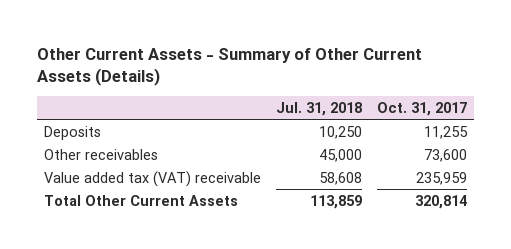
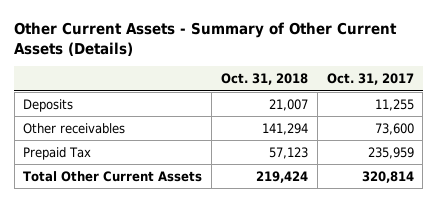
[275,101,362,116] Jul. 31, 2018 -> none
none -> [220,73,308,86] Oct. 31, 2018
[44,170,262,187] Value added tax (VAT) receivable -> [23,146,92,160] Prepaid Tax

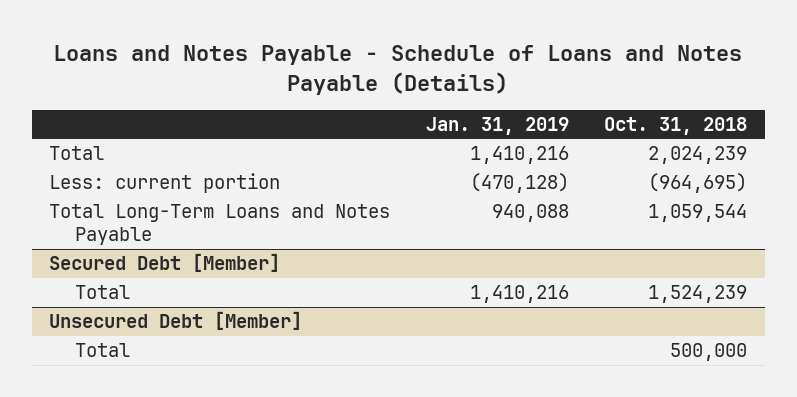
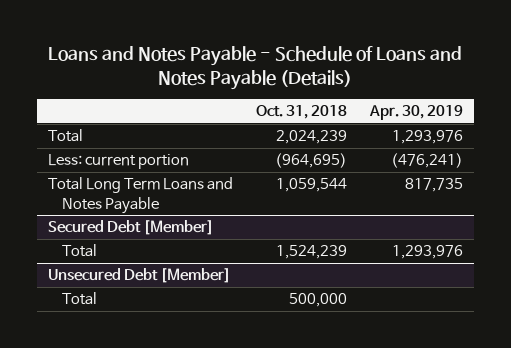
[425,116,569,135] Jan. 31, 2019 -> none
none -> [368,105,463,121] Apr. 30, 2019
[49,204,391,246] Total Long-Term Loans and Notes Payable -> [48,177,234,214] Total Long Term Loans and Notes Payable

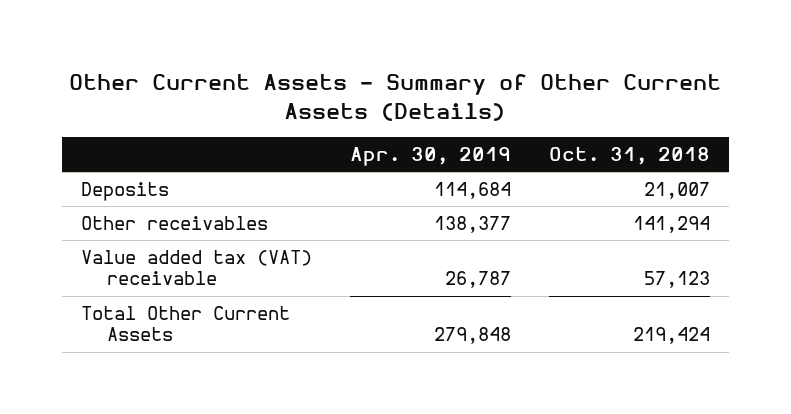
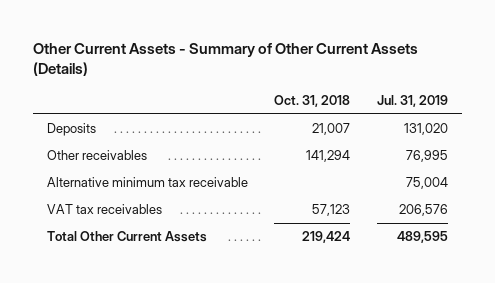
[349,147,511,167] Apr. 30, 2019 -> none
none -> [377,95,449,108] Jul. 31, 2019
none -> [46,177,248,188] Alternative minimum tax receivable
[80,250,312,286] Value added tax (VAT) receivable -> [46,204,162,215] VAT tax receivables

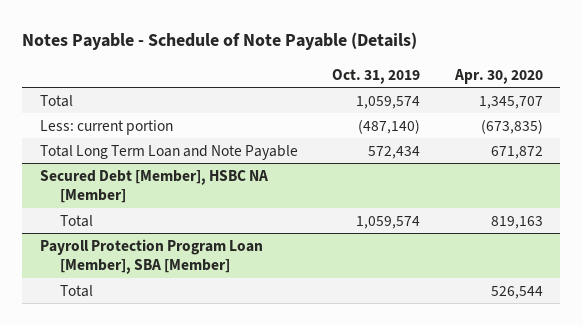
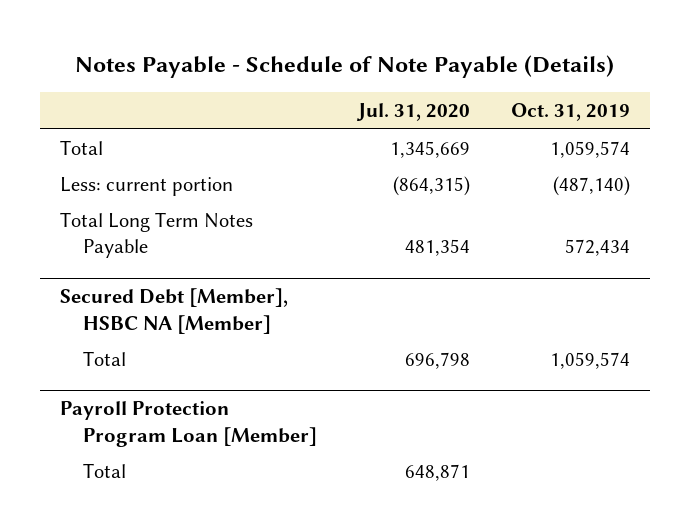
[453,68,543,84] Apr. 30, 2020 -> none
none -> [356,103,471,122] Jul. 31, 2020
[39,144,298,160] Total Long Term Loan and Note Payable -> [60,211,254,259] Total Long Term Notes Payable
[39,238,263,275] Payroll Protection Program Loan [Member], SBA [Member] -> [60,401,318,447] Payroll Protection Program Loan [Member]

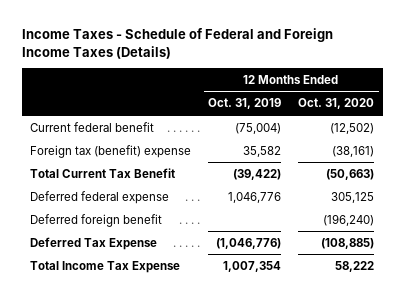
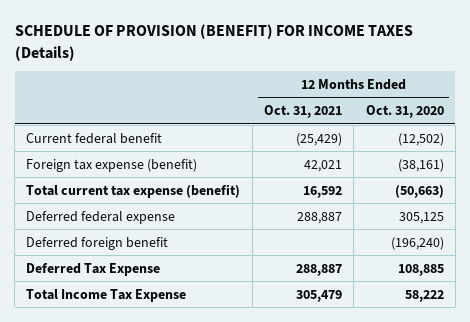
[21,28,333,59] Income Taxes - Schedule of Federal and Foreign Income Taxes (Details) -> [14,24,413,61] SCHEDULE OF PROVISION (BENEFIT) FOR INCOME TAXES (Details)
[208,98,282,110] Oct. 31, 2019 -> none
none -> [264,105,343,119] Oct. 31, 2021
[30,144,192,158] Foreign tax (benefit) expense -> [26,158,198,172] Foreign tax expense (benefit)
[30,167,176,178] Total Current Tax Benefit -> [26,183,241,198] Total current tax expense (benefit)
[321,237,375,249] (108,885) -> [397,263,444,276] 108,885

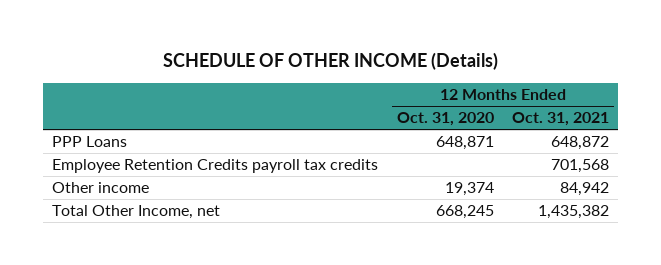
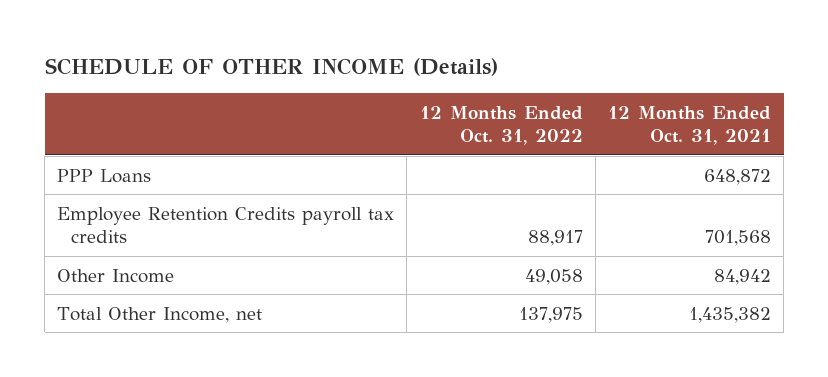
[396,112,494,127] Oct. 31, 2020 -> none
none -> [419,105,583,146] 12 Months Ended Oct. 31, 2022
[52,182,150,194] Other income -> [57,268,175,283] Other Income

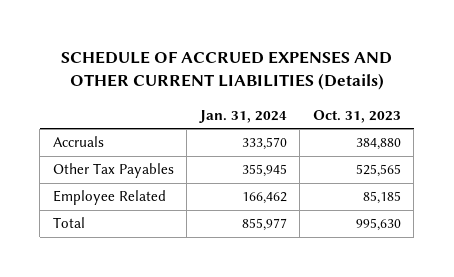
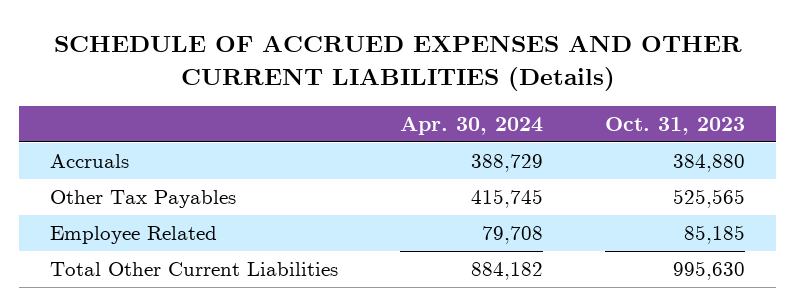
[198,109,287,123] Jan. 31, 2024 -> none
none -> [400,115,544,135] Apr. 30, 2024
[52,217,85,229] Total -> [50,262,339,277] Total Other Current Liabilities

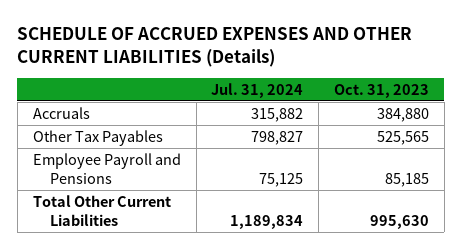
[400,115,544,135] Apr. 30, 2024 -> none
none -> [211,82,304,98] Jul. 31, 2024
[50,226,218,245] Employee Related -> [32,152,181,184] Employee Payroll and Pensions

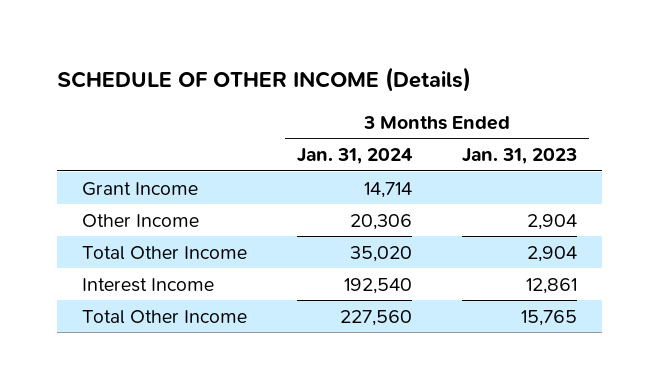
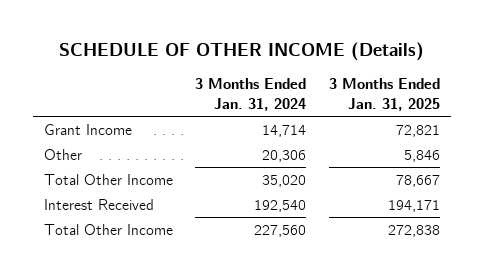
[461,148,577,165] Jan. 31, 2023 -> none
none -> [328,78,440,111] 3 Months Ended Jan. 31, 2025
[82,213,200,227] Other Income -> [43,148,82,160] Other
[82,277,215,292] Interest Income -> [43,198,154,210] Interest Received

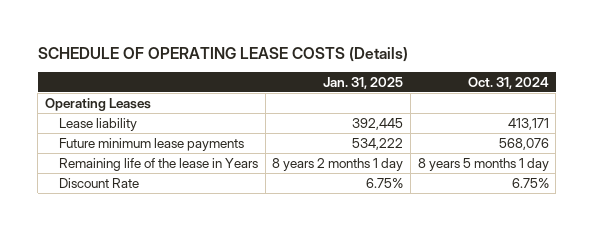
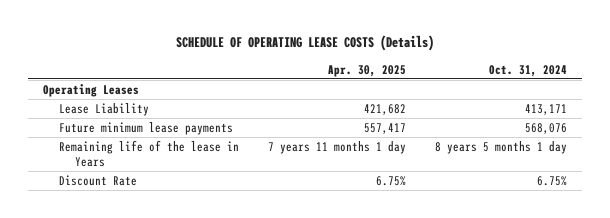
[323,76,404,89] Jan. 31, 2025 -> none
none -> [328,64,407,77] Apr. 30, 2025
[58,117,137,131] Lease liability -> [58,102,149,116] Lease Liability

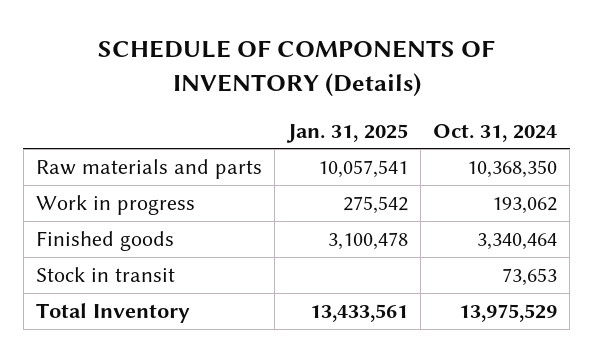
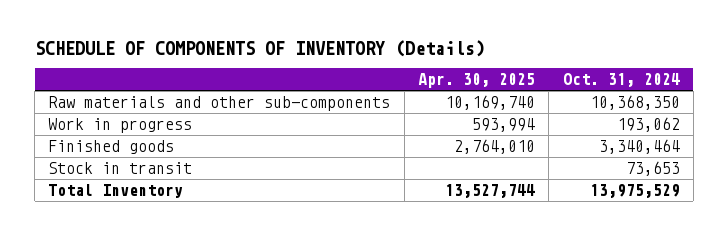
[285,123,408,143] Jan. 31, 2025 -> none
none -> [418,73,536,89] Apr. 30, 2025
[36,158,263,179] Raw materials and parts -> [48,96,391,112] Raw materials and other sub-components

